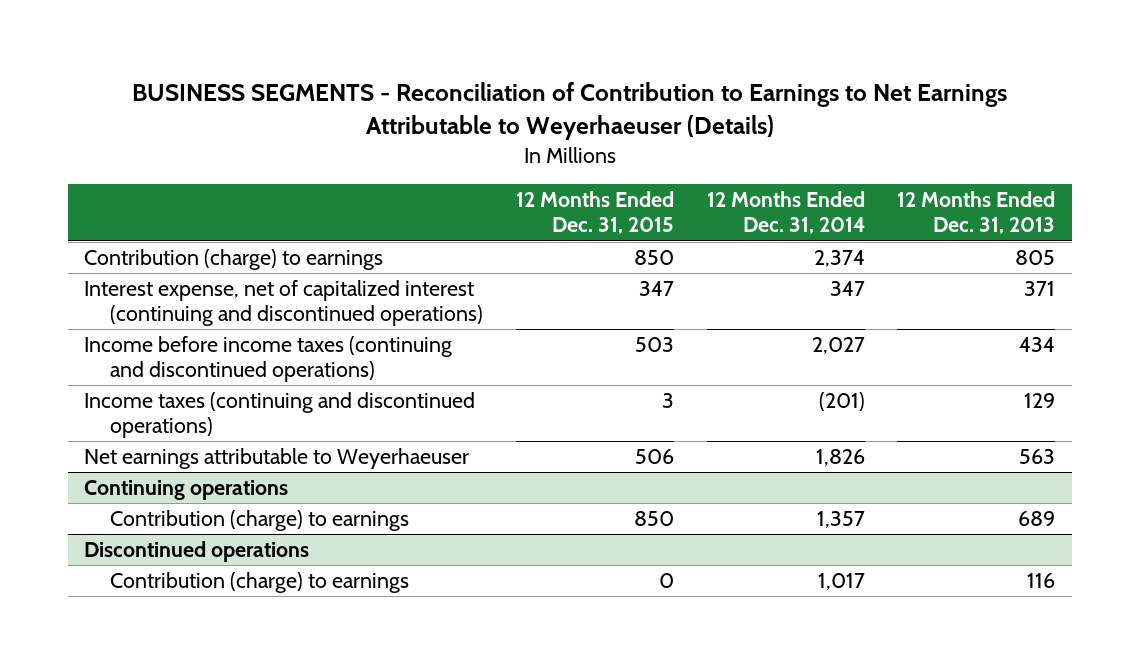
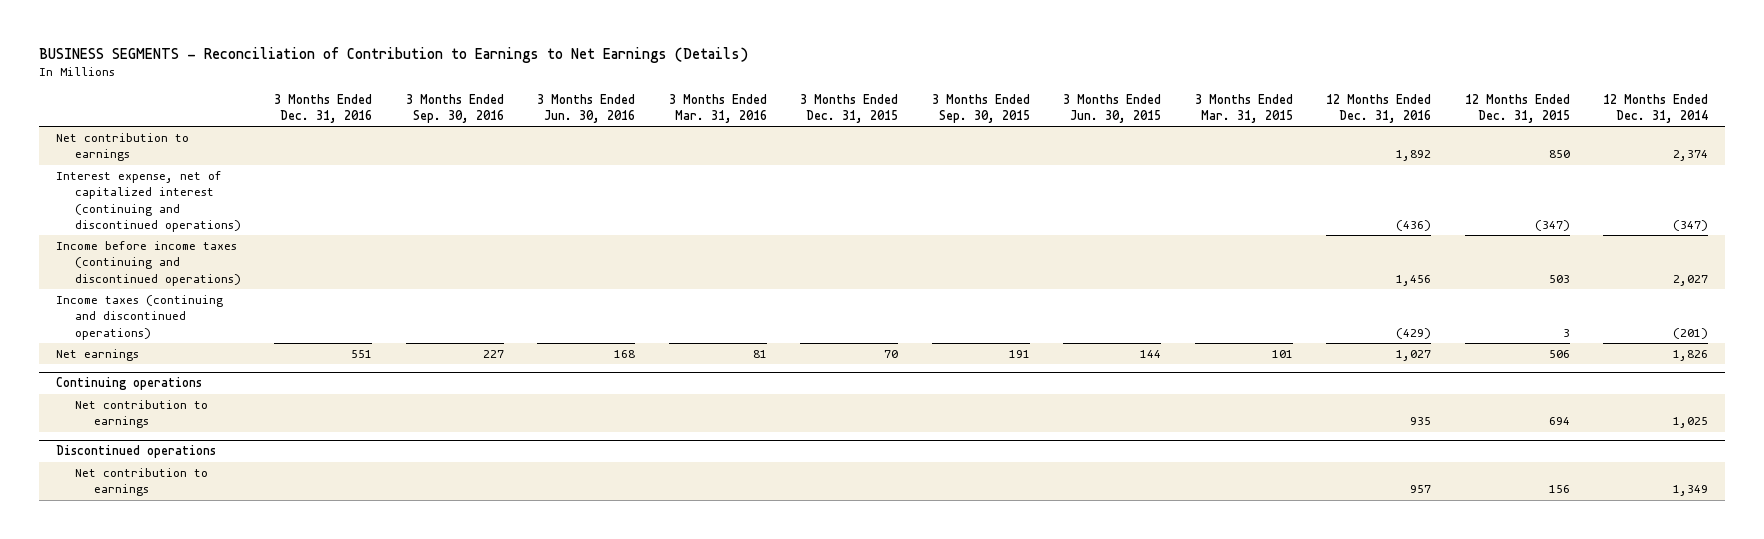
[131,82,1007,141] BUSINESS SEGMENTS - Reconciliation of Contribution to Earnings to Net Earnings Attributable to Weyerhaeuser (Details) -> [39,46,749,63] BUSINESS SEGMENTS - Reconciliation of Contribution to Earnings to Net Earnings (Details)
[897,191,1056,235] 12 Months Ended Dec. 31, 2013 -> none
none -> [274,93,373,123] 3 Months Ended Dec. 31, 2016
none -> [405,93,504,123] 3 Months Ended Sep. 30, 2016
none -> [537,93,636,123] 3 Months Ended Jun. 30, 2016
none -> [668,93,767,123] 3 Months Ended Mar. 31, 2016
none -> [800,93,899,123] 3 Months Ended Dec. 31, 2015
none -> [931,93,1030,123] 3 Months Ended Sep. 30, 2015
none -> [1063,93,1162,123] 3 Months Ended Jun. 30, 2015
none -> [1194,93,1293,123] 3 Months Ended Mar. 31, 2015
none -> [1326,93,1432,123] 12 Months Ended Dec. 31, 2016
[84,249,384,271] Contribution (charge) to earnings -> [55,133,189,162] Net contribution to earnings
[638,281,674,297] 347 -> [1534,219,1570,231] (347)
[829,281,865,297] 347 -> [1673,219,1709,231] (347)
[84,448,470,470] Net earnings attributable to Weyerhaeuser -> [55,349,139,362] Net earnings
[110,510,410,532] Contribution (charge) to earnings -> [74,400,208,429] Net contribution to earnings
[633,511,674,527] 850 -> [1548,417,1570,426] 694
[816,511,865,529] 1,357 -> [1673,417,1709,429] 1,025
[110,572,410,594] Contribution (charge) to earnings -> [74,468,208,497] Net contribution to earnings
[658,573,674,589] 0 -> [1548,485,1570,494] 156
[817,573,865,591] 1,017 -> [1673,485,1709,497] 1,349

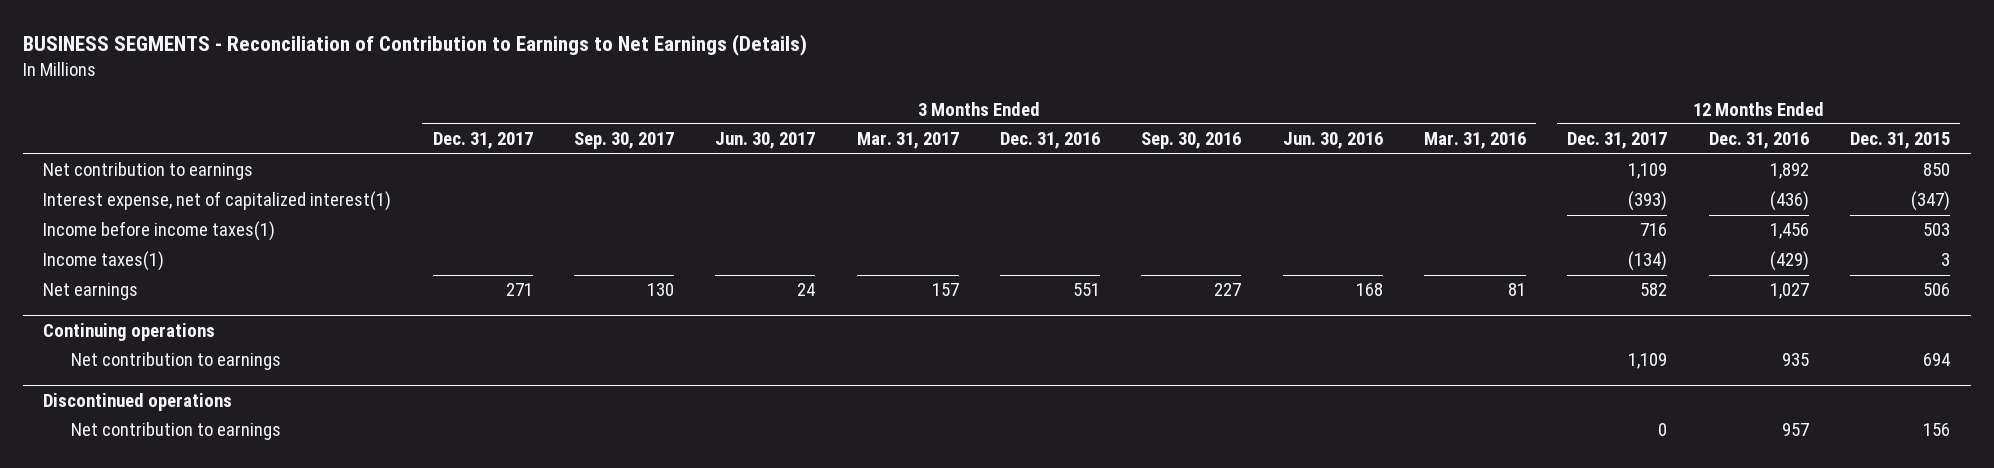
[800,93,899,123] 3 Months Ended Dec. 31, 2015 -> none
[931,93,1030,123] 3 Months Ended Sep. 30, 2015 -> none
[1063,93,1162,123] 3 Months Ended Jun. 30, 2015 -> none
[1194,93,1293,123] 3 Months Ended Mar. 31, 2015 -> none
[1603,93,1709,123] 12 Months Ended Dec. 31, 2014 -> none
none -> [432,132,533,150] Dec. 31, 2017
none -> [574,132,675,150] Sep. 30, 2017
none -> [715,132,816,150] Jun. 30, 2017
none -> [856,132,959,150] Mar. 31, 2017
none -> [1567,132,1668,150] Dec. 31, 2017
[55,171,241,232] Interest expense, net of capitalized interest (continuing and discontinued operations) -> [43,191,392,212] Interest expense, net of capitalized interest(1)
[55,241,241,286] Income before income taxes (continuing and discontinued operations) -> [43,221,276,242] Income before income taxes(1)
[55,295,223,340] Income taxes (continuing and discontinued operations) -> [43,251,165,272] Income taxes(1)

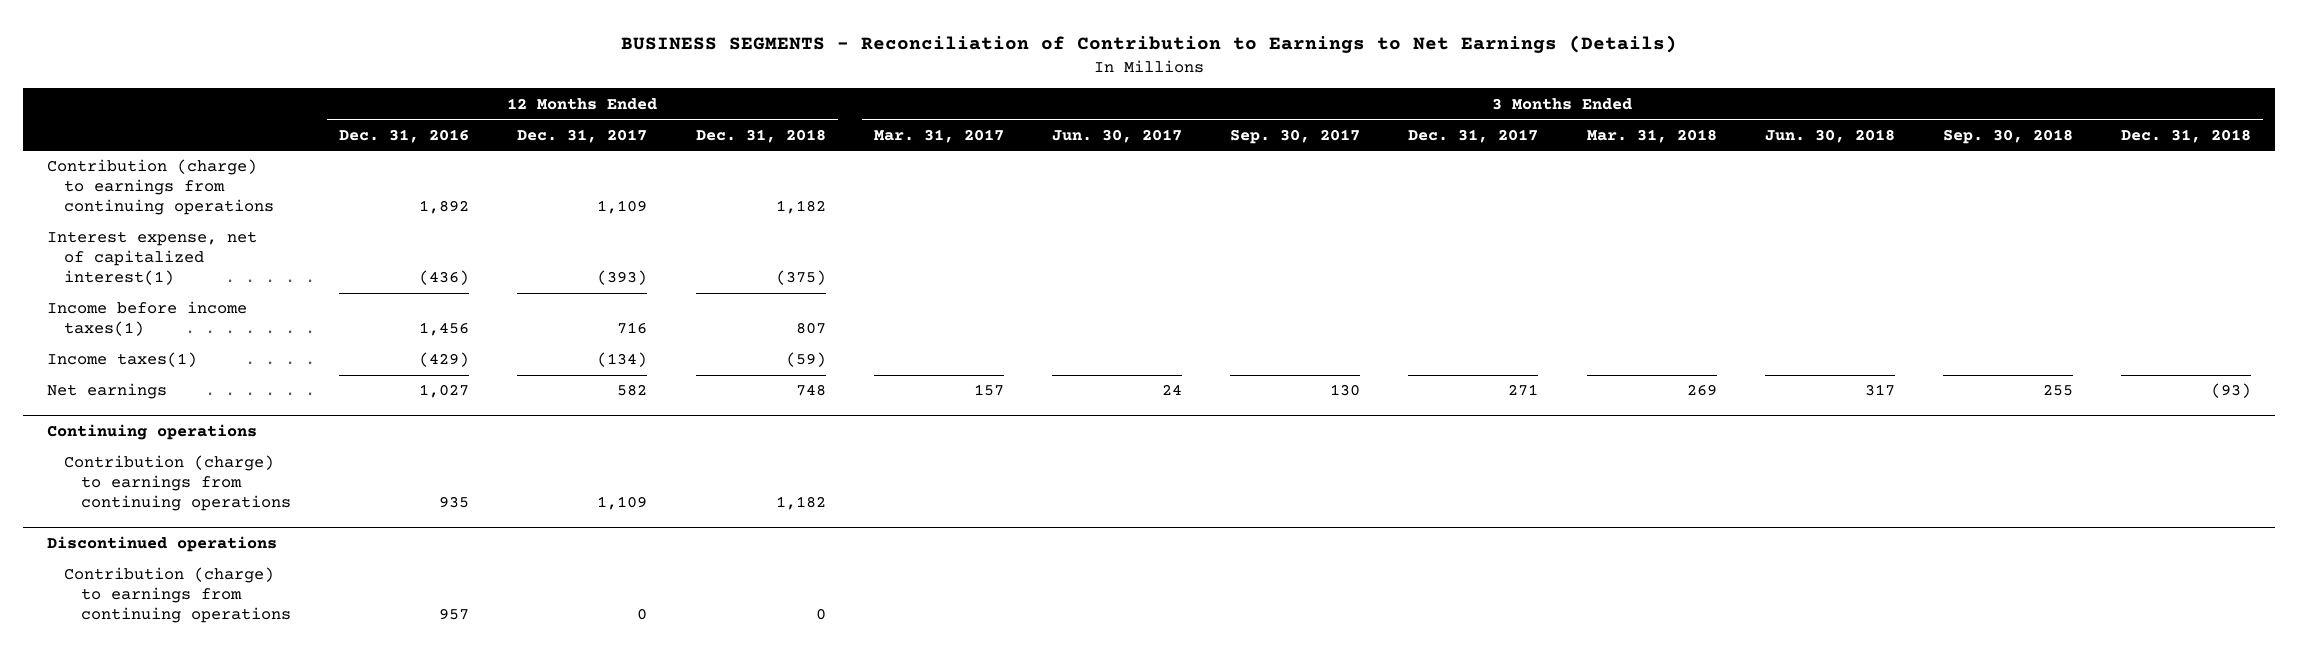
[1000,132,1101,150] Dec. 31, 2016 -> none
[1141,132,1242,150] Sep. 30, 2016 -> none
[1282,132,1383,150] Jun. 30, 2016 -> none
[1424,132,1527,150] Mar. 31, 2016 -> none
[1850,132,1951,150] Dec. 31, 2015 -> none
none -> [695,128,826,143] Dec. 31, 2018
none -> [1586,128,1717,143] Mar. 31, 2018
none -> [1764,128,1895,143] Jun. 30, 2018
none -> [1942,128,2073,144] Sep. 30, 2018
none -> [2121,128,2252,143] Dec. 31, 2018
[43,162,254,181] Net contribution to earnings -> [46,159,274,216] Contribution (charge) to earnings from continuing operations
[71,352,282,371] Net contribution to earnings -> [63,455,291,512] Contribution (charge) to earnings from continuing operations
[71,422,282,441] Net contribution to earnings -> [63,567,291,624] Contribution (charge) to earnings from continuing operations

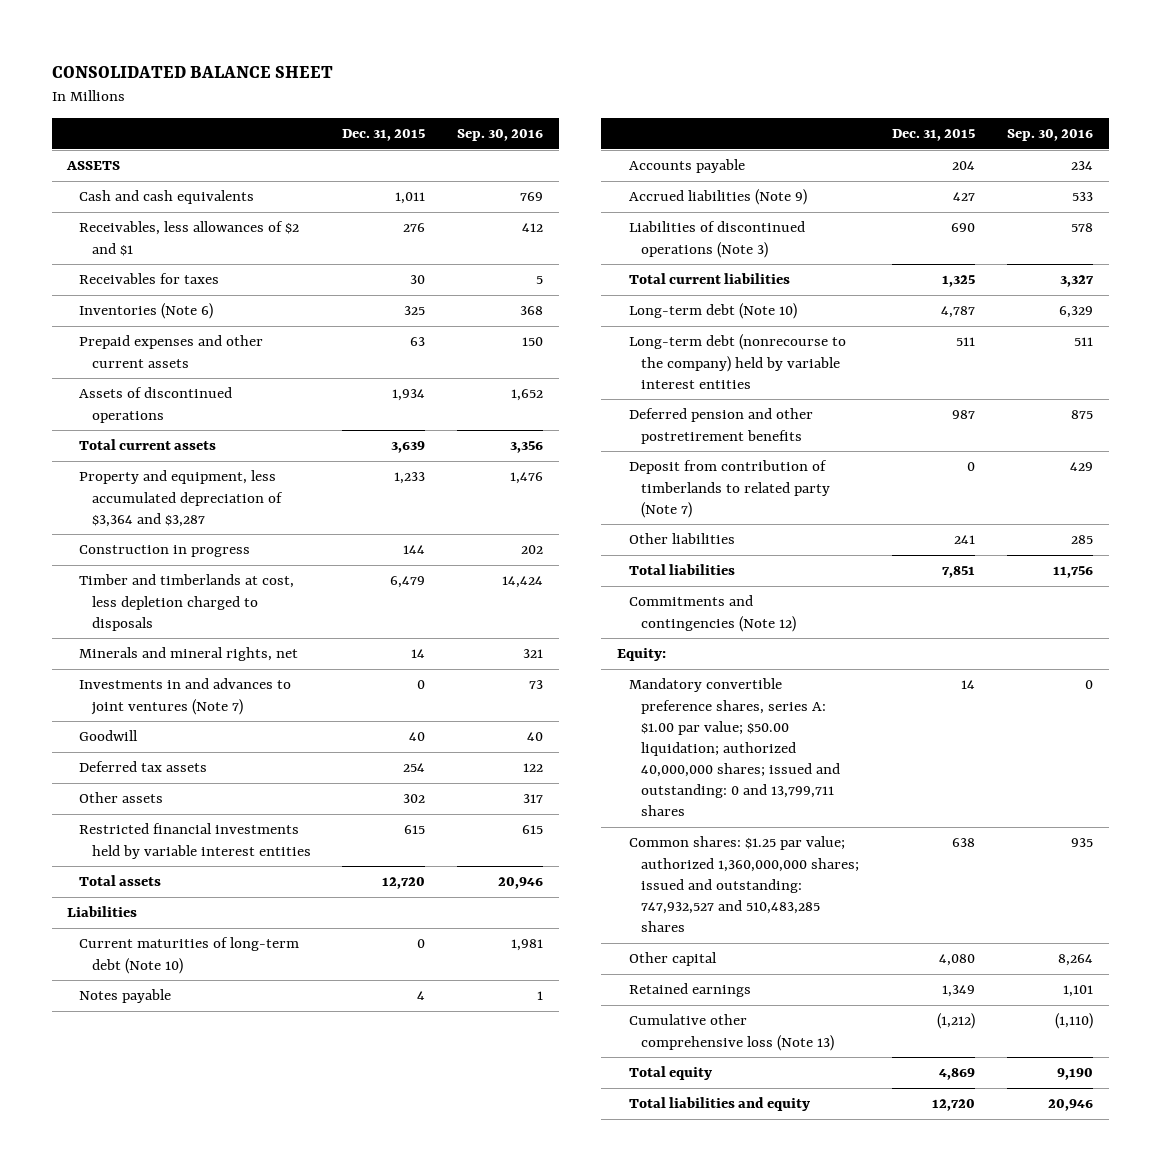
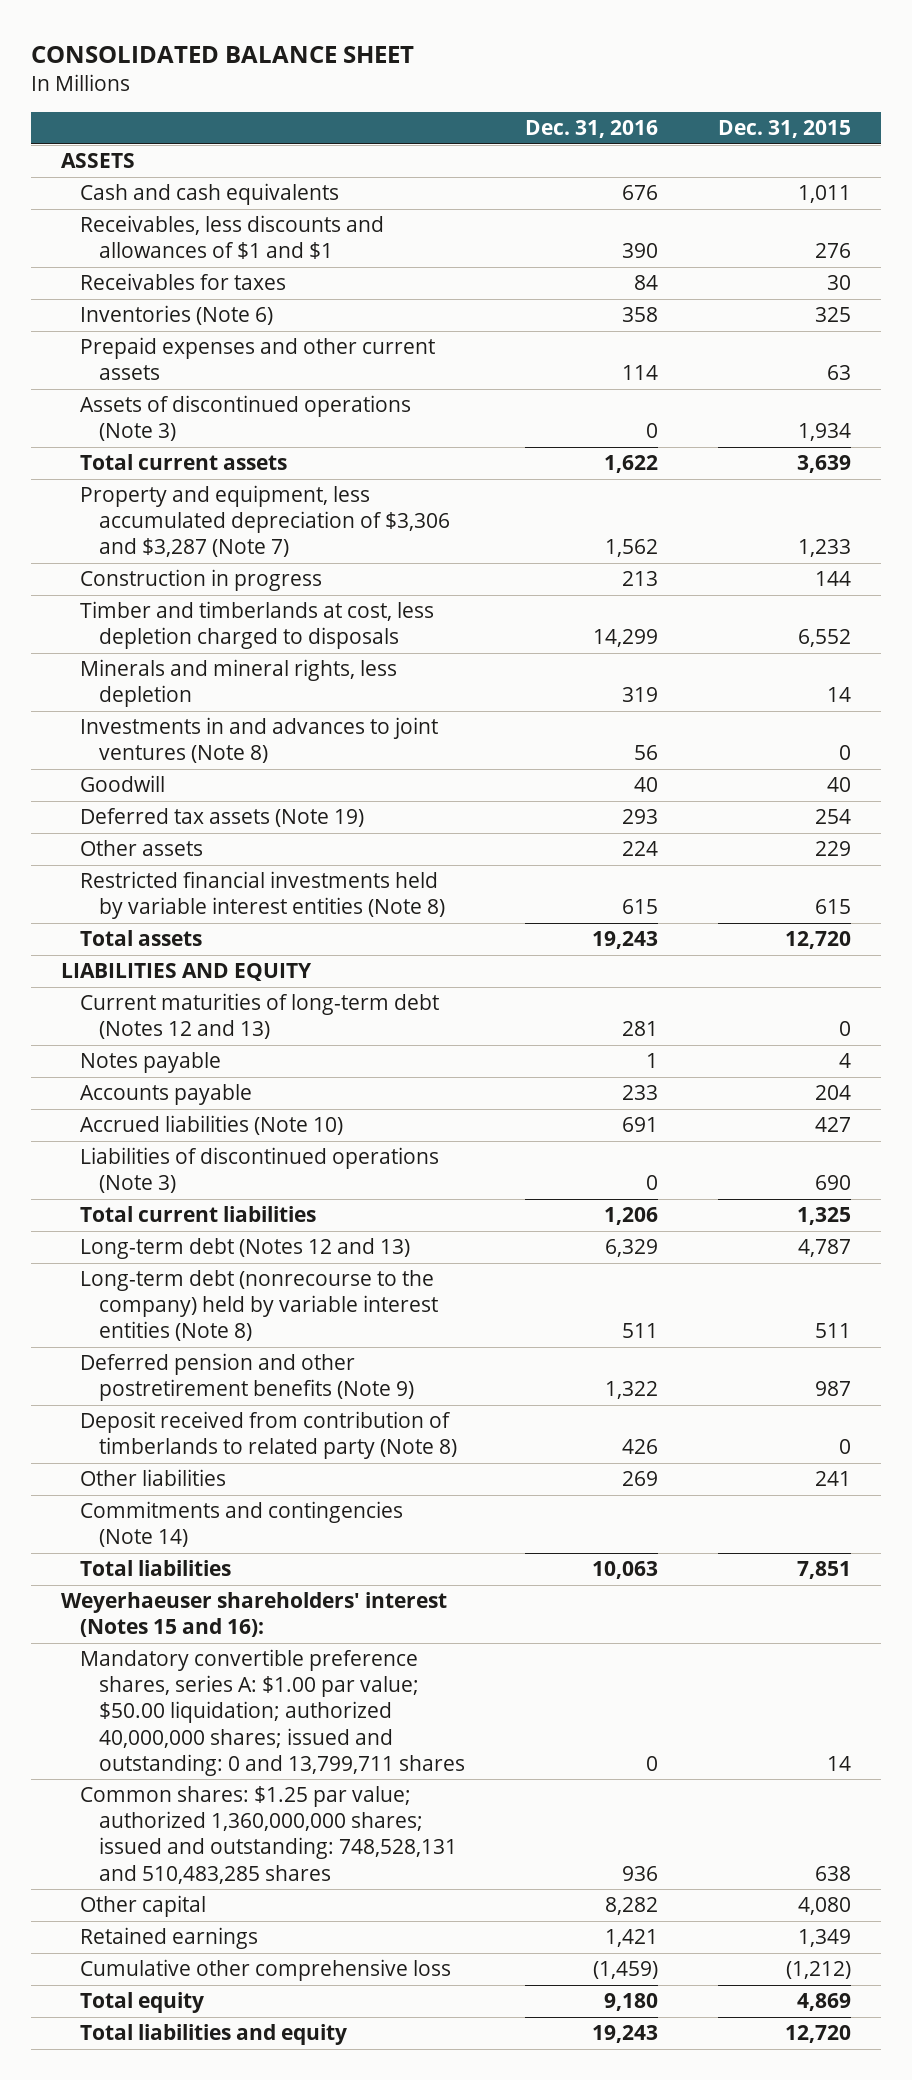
[457,128,544,141] Sep. 30, 2016 -> none
none -> [525,120,659,139] Dec. 31, 2016
[79,221,300,256] Receivables, less allowances of $2 and $1 -> [80,215,385,260] Receivables, less discounts and allowances of $1 and $1
[79,387,233,423] Assets of discontinued operations -> [80,395,412,442] Assets of discontinued operations (Note 3)
[79,470,283,527] Property and equipment, less accumulated depreciation of $3,364 and $3,287 -> [80,485,451,558] Property and equipment, less accumulated depreciation of $3,306 and $3,287 (Note 7)
[390,576,426,589] 6,479 -> [797,629,851,648] 6,552
[79,647,299,662] Minerals and mineral rights, net -> [80,659,398,708] Minerals and mineral rights, less depletion
[79,678,292,715] Investments in and advances to joint ventures (Note 7) -> [80,717,439,764] Investments in and advances to joint ventures (Note 8)
[79,761,208,773] Deferred tax assets -> [80,808,365,828] Deferred tax assets (Note 19)
[403,794,426,804] 302 -> [814,841,851,857] 229
[79,823,311,859] Restricted financial investments held by variable interest entities -> [80,871,446,920] Restricted financial investments held by variable interest entities (Note 8)
[67,906,138,918] Liabilities -> none
none -> [60,963,312,982] LIABILITIES AND EQUITY
[79,937,300,974] Current maturities of long-term debt (Note 10) -> [80,993,440,1040] Current maturities of long-term debt (Notes 12 and 13)
[629,189,808,206] Accrued liabilities (Note 9) -> [80,1115,344,1136] Accrued liabilities (Note 10)
[629,303,798,320] Long-term debt (Note 10) -> [80,1238,411,1260] Long-term debt (Notes 12 and 13)
[629,334,847,389] Long-term debt (nonrecourse to the company) held by variable interest entities -> [80,1270,439,1342] Long-term debt (nonrecourse to the company) held by variable interest entities (Note 8)
[629,408,814,444] Deferred pension and other postretirement benefits -> [80,1353,415,1402] Deferred pension and other postretirement benefits (Note 9)
[629,460,831,518] Deposit from contribution of timberlands to related party (Note 7) -> [80,1411,458,1460] Deposit received from contribution of timberlands to related party (Note 8)
none -> [80,1501,404,1548] Commitments and contingencies (Note 14)
[629,595,797,632] Commitments and contingencies (Note 12) -> none
[617,648,667,662] Equity: -> none
none -> [60,1592,447,1638] Weyerhaeuser shareholders' interest (Notes 15 and 16):
[629,836,860,933] Common shares: $1.25 par value; authorized 1,360,000,000 shares; issued and outstanding: 747,932,527 and 510,483,285 shares -> [80,1786,458,1884] Common shares: $1.25 par value; authorized 1,360,000,000 shares; issued and outstanding: 748,528,131 and 510,483,285 shares
[629,1014,835,1051] Cumulative other comprehensive loss (Note 13) -> [80,1959,452,1982] Cumulative other comprehensive loss

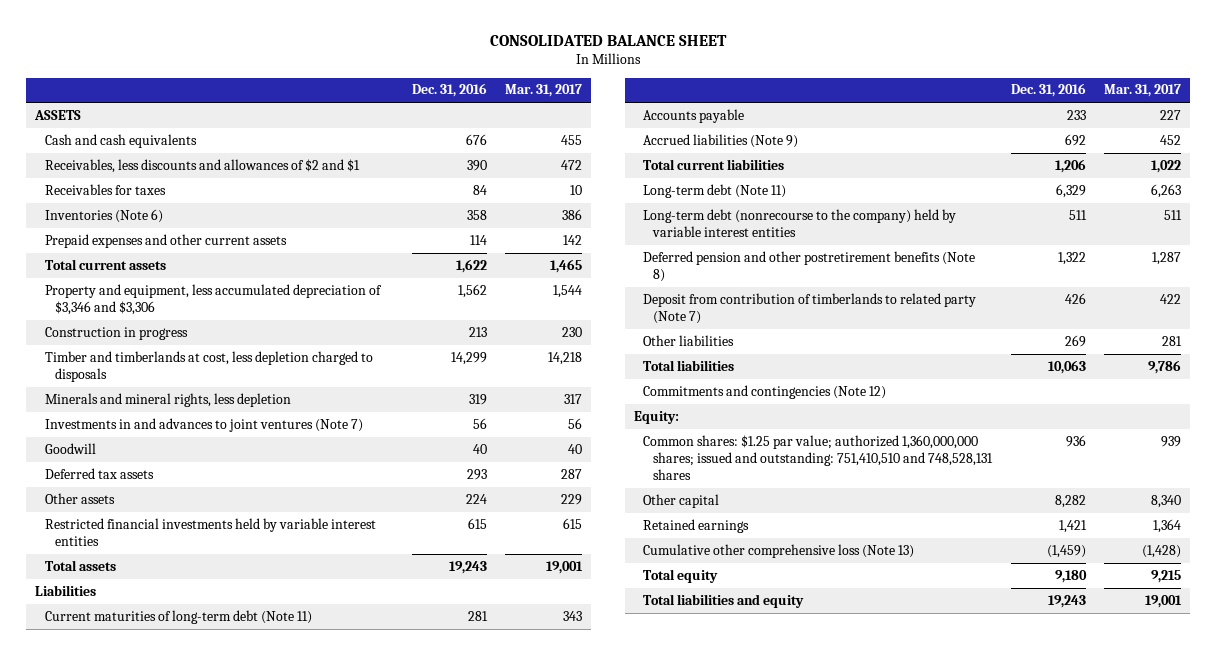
[717,120,851,139] Dec. 31, 2015 -> none
none -> [505,84,583,98] Mar. 31, 2017
[80,215,385,260] Receivables, less discounts and allowances of $1 and $1 -> [44,158,360,173] Receivables, less discounts and allowances of $2 and $1
[80,395,412,442] Assets of discontinued operations (Note 3) -> none
[80,485,451,558] Property and equipment, less accumulated depreciation of $3,306 and $3,287 (Note 7) -> [44,283,382,316] Property and equipment, less accumulated depreciation of $3,346 and $3,306
[80,717,439,764] Investments in and advances to joint ventures (Note 8) -> [44,417,363,432] Investments in and advances to joint ventures (Note 7)
[80,808,365,828] Deferred tax assets (Note 19) -> [44,467,154,479] Deferred tax assets
[80,871,446,920] Restricted financial investments held by variable interest entities (Note 8) -> [44,517,376,547] Restricted financial investments held by variable interest entities
[60,963,312,982] LIABILITIES AND EQUITY -> none
[80,1052,222,1074] Notes payable -> none
none -> [34,584,96,596] Liabilities
[80,993,440,1040] Current maturities of long-term debt (Notes 12 and 13) -> [44,609,312,624] Current maturities of long-term debt (Note 11)
[80,1147,440,1194] Liabilities of discontinued operations (Note 3) -> none
[80,1115,344,1136] Accrued liabilities (Note 10) -> [643,133,799,148] Accrued liabilities (Note 9)
[622,1117,659,1133] 691 -> [1064,133,1086,146] 692
[80,1238,411,1260] Long-term debt (Notes 12 and 13) -> [643,183,787,198] Long-term debt (Note 11)
[80,1270,439,1342] Long-term debt (nonrecourse to the company) held by variable interest entities (Note 8) -> [643,208,957,238] Long-term debt (nonrecourse to the company) held by variable interest entities
[80,1353,415,1402] Deferred pension and other postretirement benefits (Note 9) -> [643,250,976,283] Deferred pension and other postretirement benefits (Note 8)
[80,1411,458,1460] Deposit received from contribution of timberlands to related party (Note 8) -> [643,292,977,325] Deposit from contribution of timberlands to related party (Note 7)
[80,1501,404,1548] Commitments and contingencies (Note 14) -> none
[60,1592,447,1638] Weyerhaeuser shareholders' interest (Notes 15 and 16): -> none
[80,1649,466,1776] Mandatory convertible preference shares, series A: $1.00 par value; $50.00 liquidation; authorized 40,000,000 shares; issued and outstanding: 0 and 13,799,711 shares -> none
none -> [643,384,887,399] Commitments and contingencies (Note 12)
none -> [633,410,679,424] Equity:
[80,1786,458,1884] Common shares: $1.25 par value; authorized 1,360,000,000 shares; issued and outstanding: 748,528,131 and 510,483,285 shares -> [643,434,994,481] Common shares: $1.25 par value; authorized 1,360,000,000 shares; issued and outstanding: 751,410,510 and 748,528,131 shares
[80,1959,452,1982] Cumulative other comprehensive loss -> [643,543,915,558] Cumulative other comprehensive loss (Note 13)

